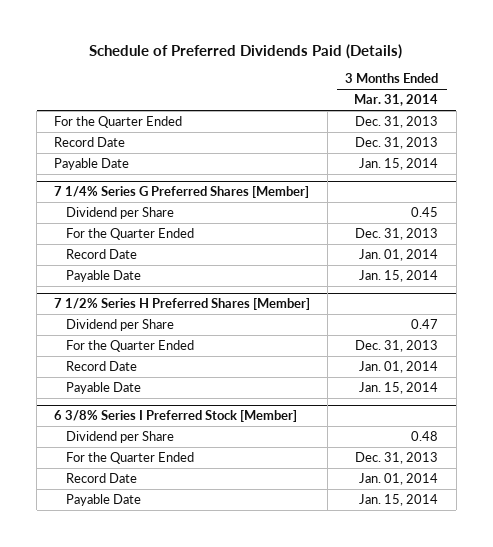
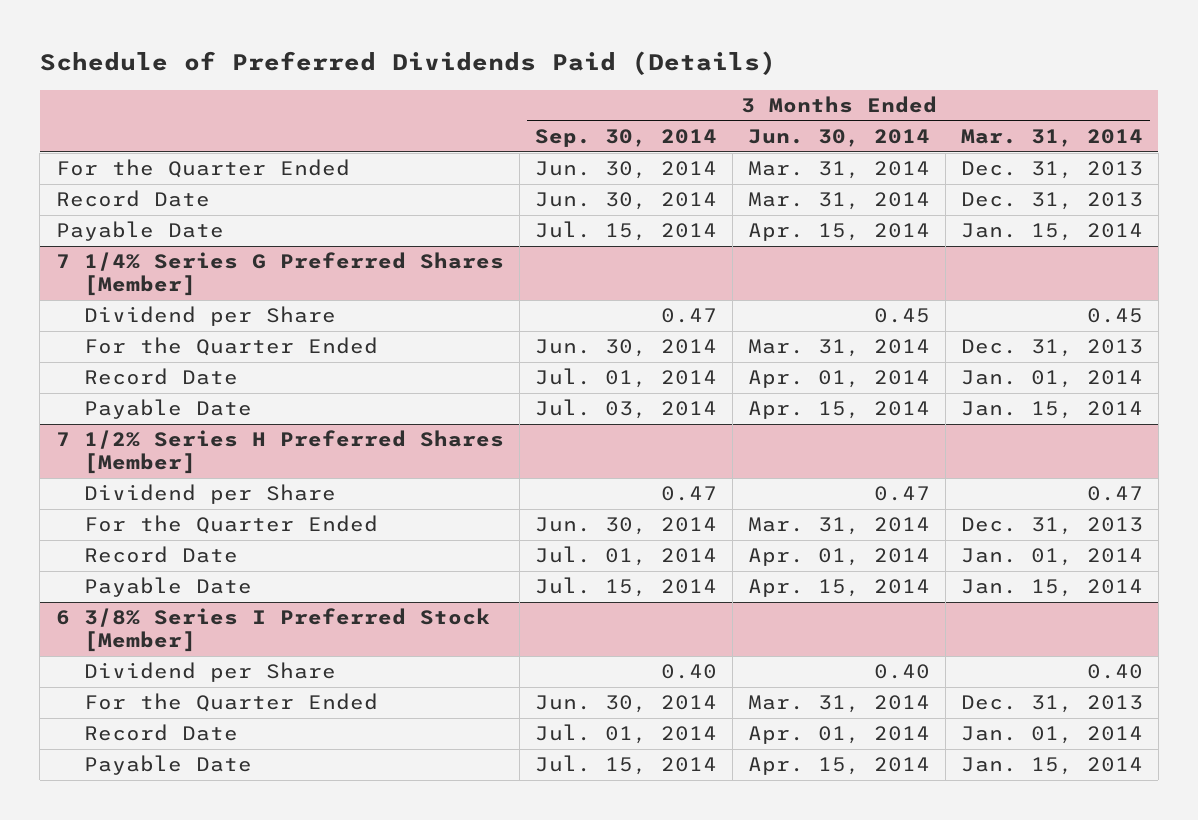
none -> [534,128,717,147] Sep. 30, 2014
none -> [747,128,930,147] Jun. 30, 2014
[411,430,439,441] 0.48 -> [1086,664,1143,680] 0.40

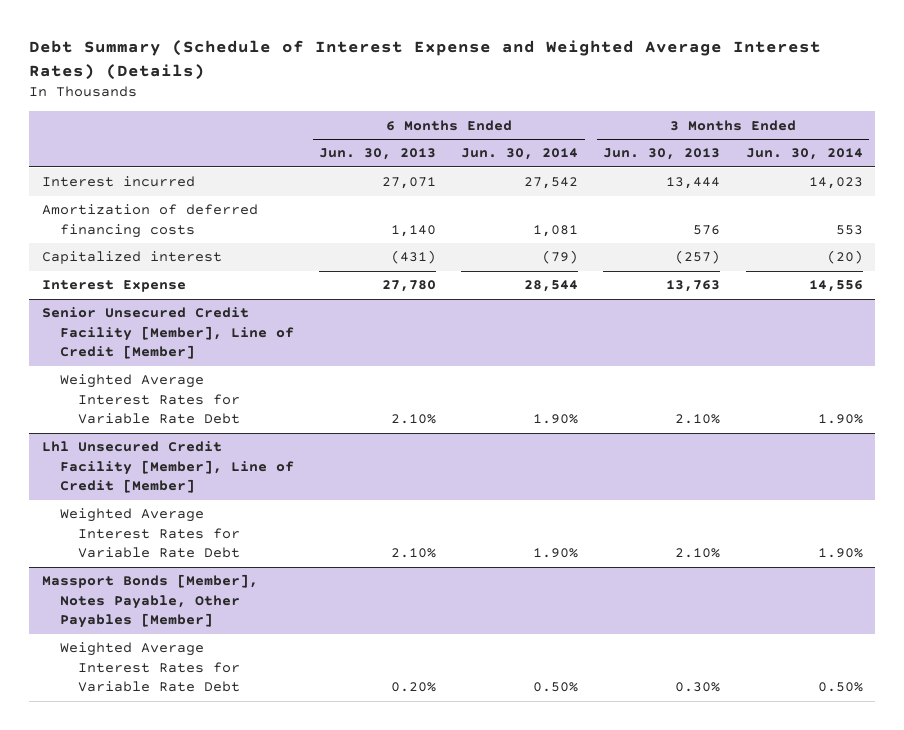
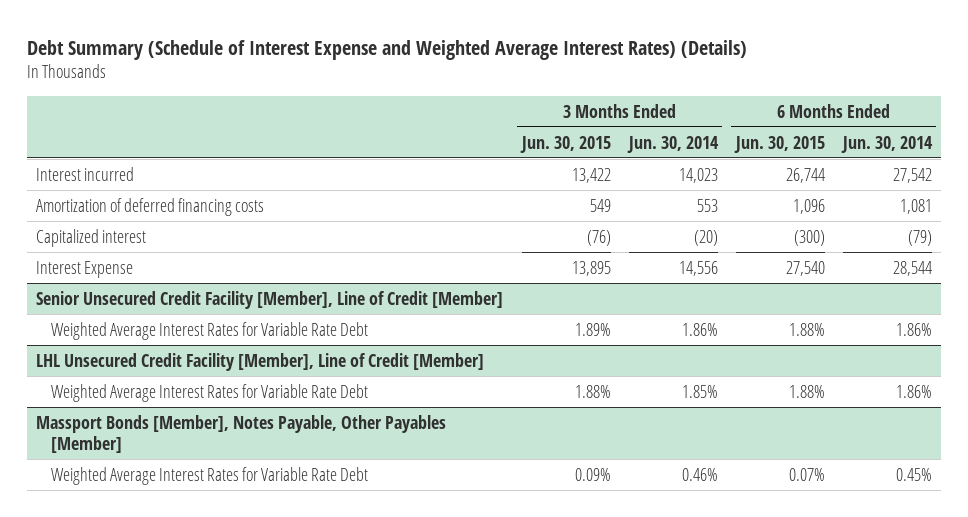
[319,148,437,161] Jun. 30, 2013 -> none
[603,148,721,161] Jun. 30, 2013 -> none
none -> [519,135,611,153] Jun. 30, 2015
none -> [733,135,825,153] Jun. 30, 2015
[533,414,579,425] 1.90% -> [895,322,932,336] 1.86%
[817,414,863,425] 1.90% -> [681,322,718,336] 1.86%
[41,441,294,494] Lhl Unsecured Credit Facility [Member], Line of Credit [Member] -> [36,352,485,371] LHL Unsecured Credit Facility [Member], Line of Credit [Member]
[533,548,579,559] 1.90% -> [895,384,932,398] 1.86%
[817,548,863,559] 1.90% -> [681,384,718,398] 1.85%
[533,682,579,693] 0.50% -> [895,467,932,481] 0.45%
[817,682,863,693] 0.50% -> [681,467,718,481] 0.46%

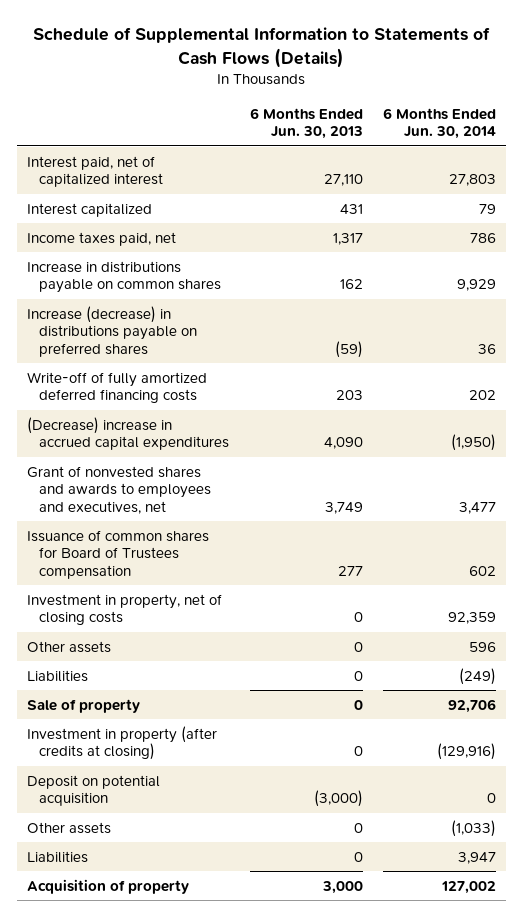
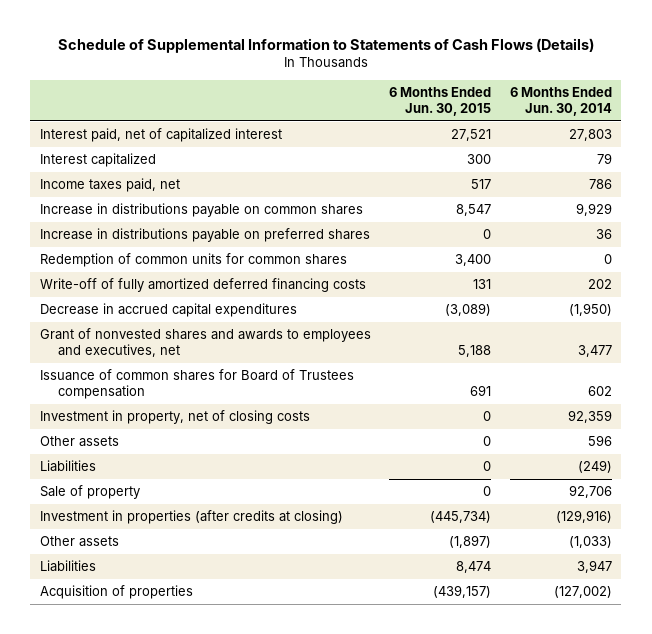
[249,107,363,140] 6 Months Ended Jun. 30, 2013 -> none
none -> [389,87,492,116] 6 Months Ended Jun. 30, 2015
[26,305,198,357] Increase (decrease) in distributions payable on preferred shares -> [39,228,370,243] Increase in distributions payable on preferred shares
none -> [39,253,347,268] Redemption of common units for common shares
[26,416,230,451] (Decrease) increase in accrued capital expenditures -> [39,303,297,318] Decrease in accrued capital expenditures
[26,774,160,807] Deposit on potential acquisition -> none
[26,725,217,761] Investment in property (after credits at closing) -> [39,510,343,525] Investment in properties (after credits at closing)
[26,878,189,894] Acquisition of property -> [39,585,193,600] Acquisition of properties
[440,880,496,894] 127,002 -> [554,586,613,599] (127,002)

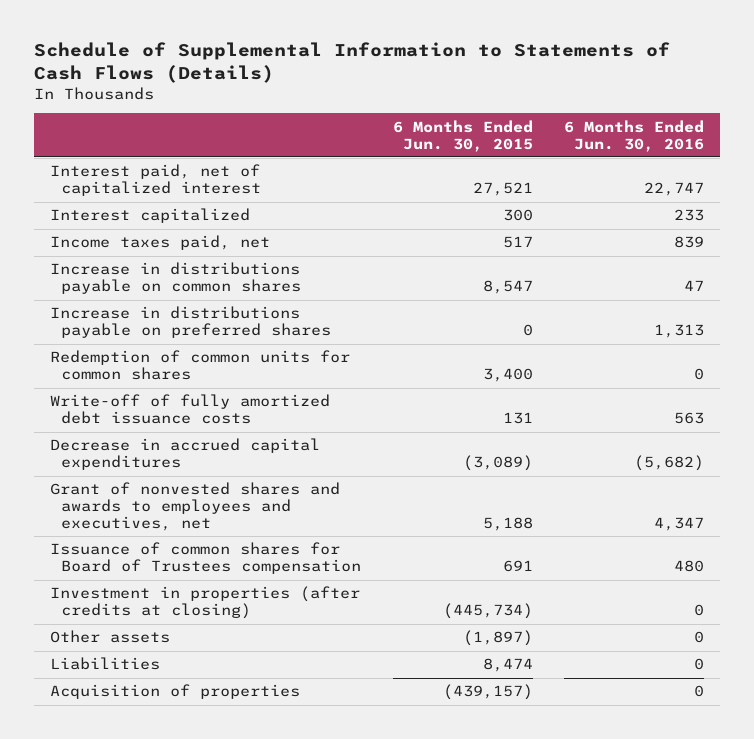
[510,87,613,116] 6 Months Ended Jun. 30, 2014 -> none
none -> [564,119,705,152] 6 Months Ended Jun. 30, 2016
[39,278,366,293] Write-off of fully amortized deferred financing costs -> [49,394,330,425] Write-off of fully amortized debt issuance costs
[39,410,310,425] Investment in property, net of closing costs -> none
[39,436,119,448] Other assets -> none
[39,460,96,473] Liabilities -> none
[39,485,140,500] Sale of property -> none

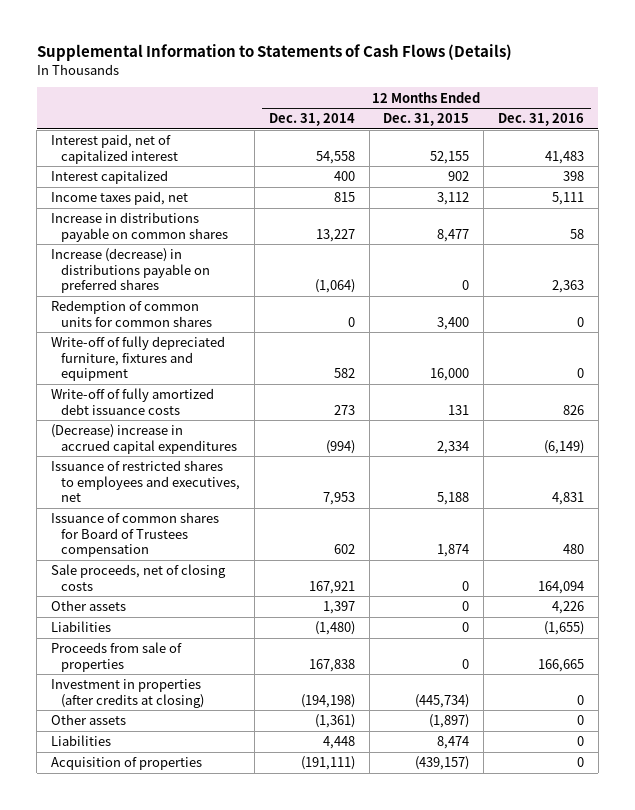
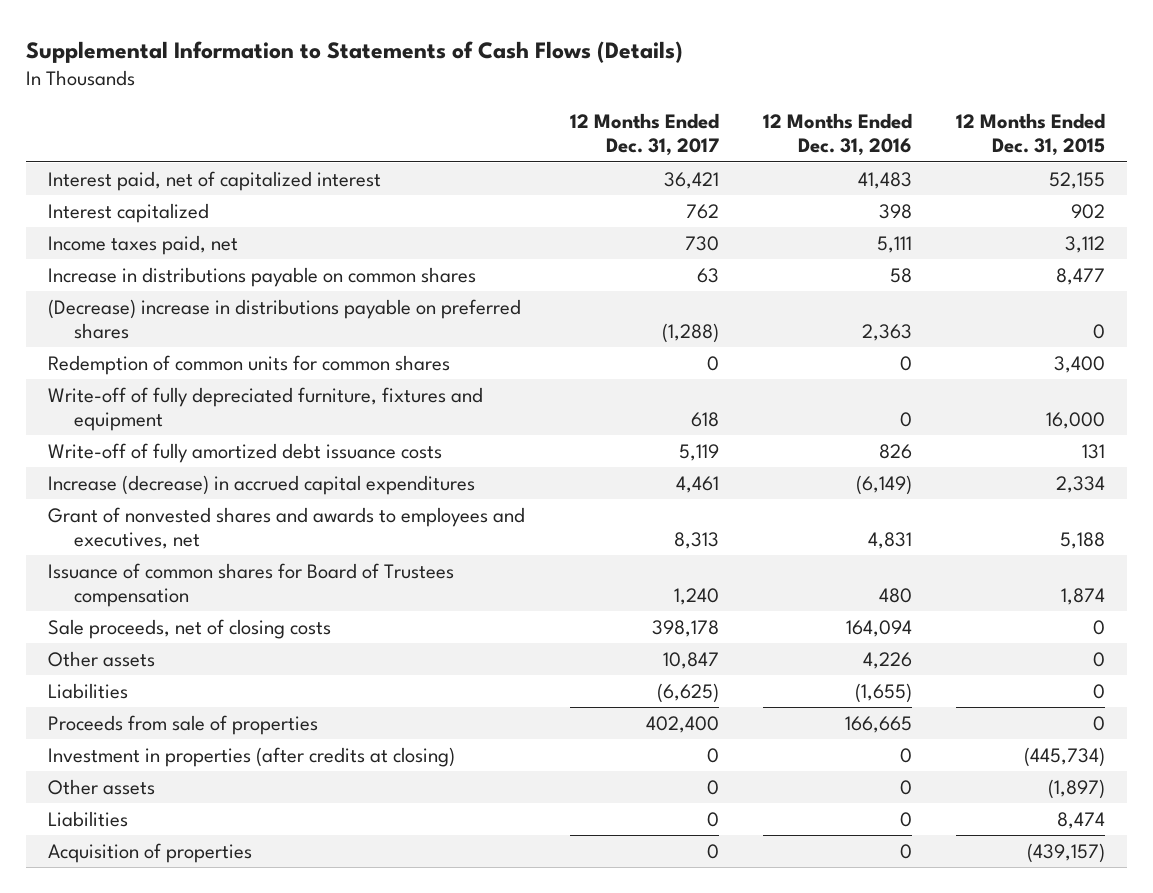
[268,113,355,127] Dec. 31, 2014 -> none
none -> [569,113,719,157] 12 Months Ended Dec. 31, 2017
[51,248,211,294] Increase (decrease) in distributions payable on preferred shares -> [48,298,522,339] (Decrease) increase in distributions payable on preferred shares
[51,424,238,454] (Decrease) increase in accrued capital expenditures -> [48,474,476,495] Increase (decrease) in accrued capital expenditures
[51,460,241,503] Issuance of restricted shares to employees and executives, net -> [48,506,526,549] Grant of nonvested shares and awards to employees and executives, net

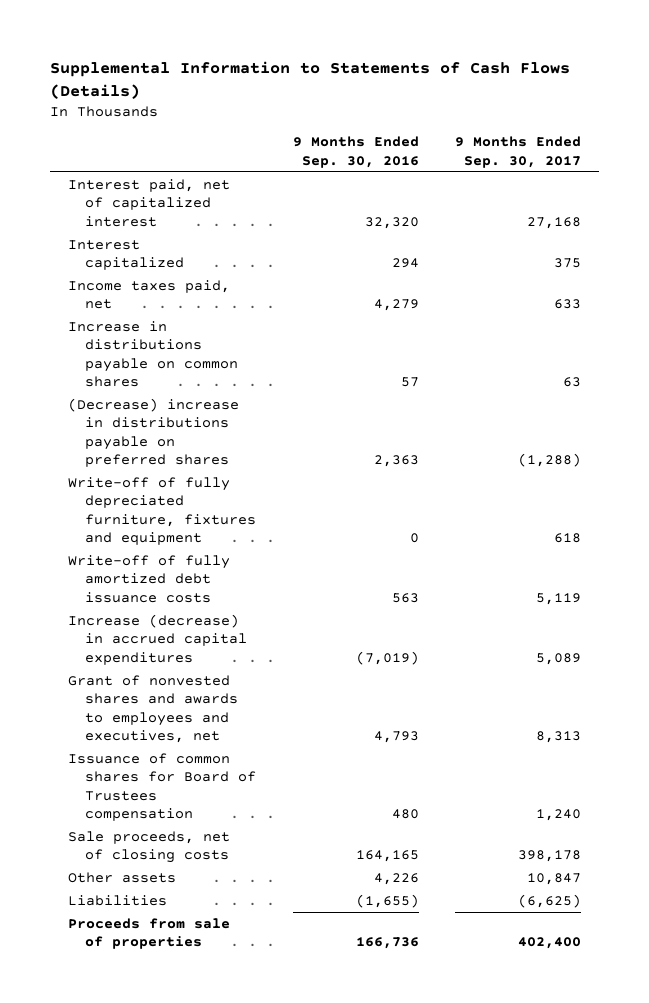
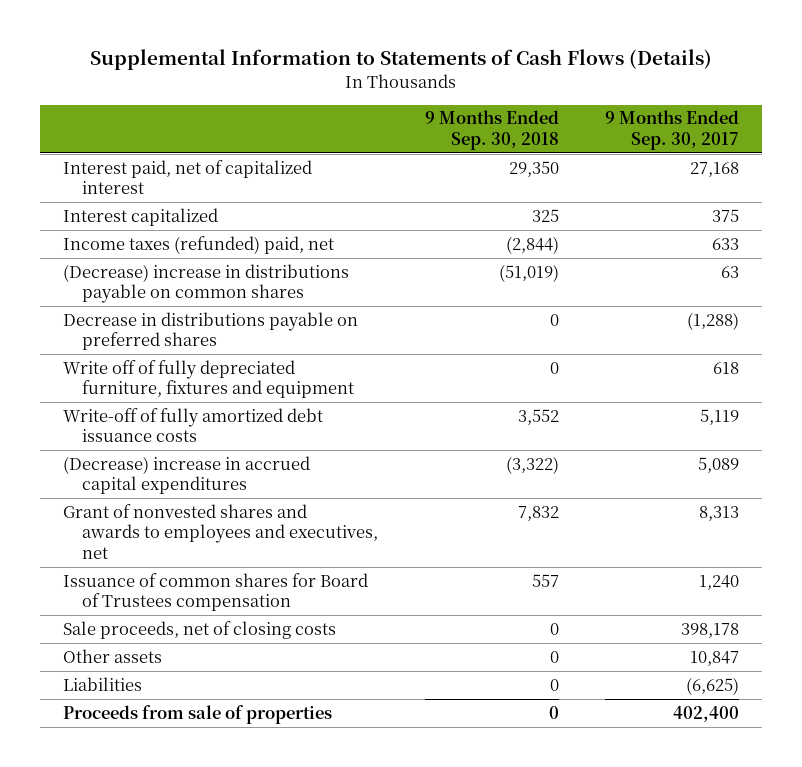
[292,136,419,168] 9 Months Ended Sep. 30, 2016 -> none
none -> [424,110,559,151] 9 Months Ended Sep. 30, 2018
[68,279,231,310] Income taxes paid, net -> [62,235,334,254] Income taxes (refunded) paid, net
[68,320,239,388] Increase in distributions payable on common shares -> [62,263,349,304] (Decrease) increase in distributions payable on common shares
[68,397,240,468] (Decrease) increase in distributions payable on preferred shares -> [62,311,358,351] Decrease in distributions payable on preferred shares
[68,476,257,546] Write-off of fully depreciated furniture, fixtures and equipment -> [62,359,355,399] Write off of fully depreciated furniture, fixtures and equipment
[68,613,248,665] Increase (decrease) in accrued capital expenditures -> [62,455,310,495] (Decrease) increase in accrued capital expenditures

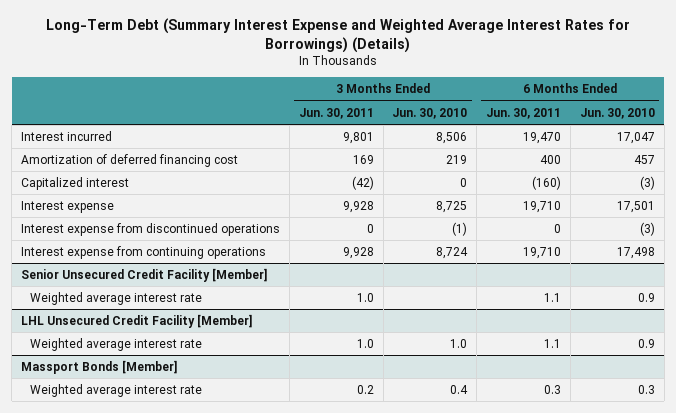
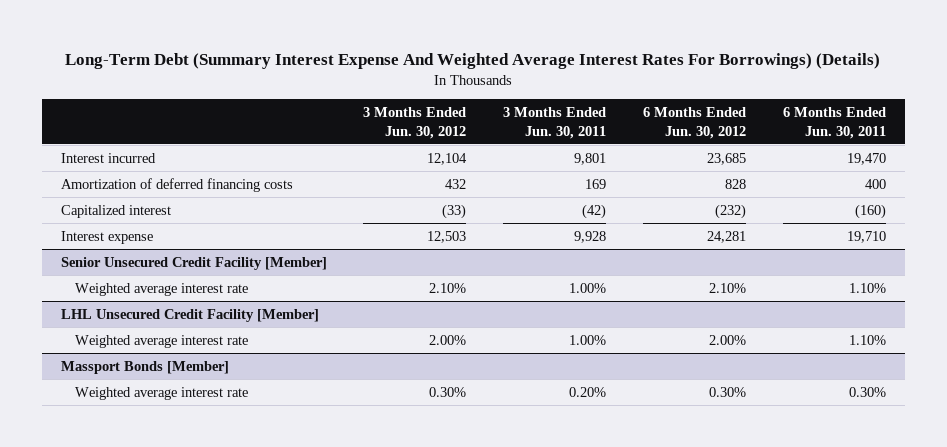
[45,18,630,54] Long-Term Debt (Summary Interest Expense and Weighted Average Interest Rates for Borrowings) (Details) -> [65,52,881,69] Long-Term Debt (Summary Interest Expense And Weighted Average Interest Rates For Borrowings) (Details)
[392,107,468,119] Jun. 30, 2010 -> none
[579,107,655,119] Jun. 30, 2010 -> none
none -> [363,107,467,139] 3 Months Ended Jun. 30, 2012
none -> [643,107,747,139] 6 Months Ended Jun. 30, 2012
[21,153,239,167] Amortization of deferred financing cost -> [60,177,293,192] Amortization of deferred financing costs
[21,222,281,236] Interest expense from discontinued operations -> none
[21,245,267,259] Interest expense from continuing operations -> none
[356,292,374,302] 1.0 -> [569,282,607,293] 1.00%
[544,292,562,302] 1.1 -> [849,282,887,293] 1.10%
[356,338,374,348] 1.0 -> [569,334,607,345] 1.00%
[544,338,562,348] 1.1 -> [849,334,887,345] 1.10%
[356,384,374,394] 0.2 -> [569,386,607,397] 0.20%
[544,384,562,394] 0.3 -> [849,386,887,397] 0.30%

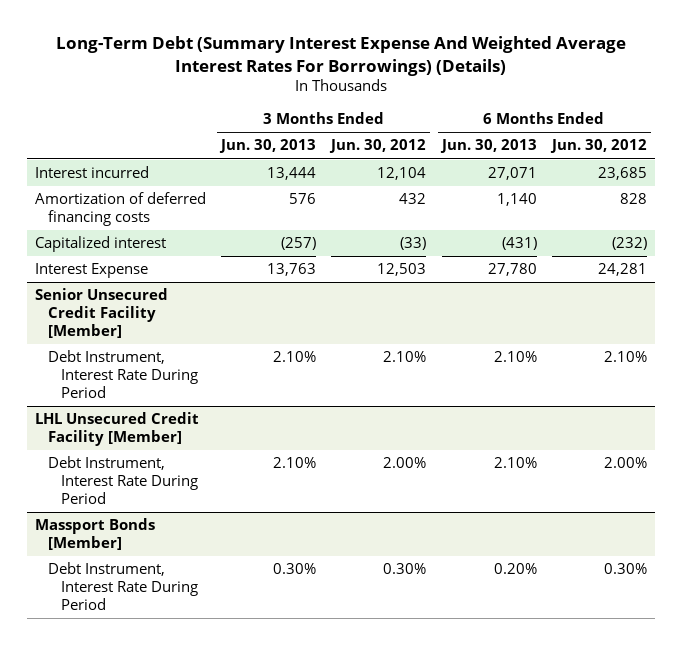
[503,107,607,139] 3 Months Ended Jun. 30, 2011 -> none
[783,107,887,139] 6 Months Ended Jun. 30, 2011 -> none
none -> [219,139,317,154] Jun. 30, 2013
none -> [439,139,537,154] Jun. 30, 2013
[60,230,153,244] Interest expense -> [34,263,148,279] Interest Expense
[75,282,249,296] Weighted average interest rate -> [47,350,199,398] Debt Instrument, Interest Rate During Period
[75,334,249,348] Weighted average interest rate -> none
none -> [47,456,199,504] Debt Instrument, Interest Rate During Period
[75,386,249,400] Weighted average interest rate -> none
none -> [47,562,199,610] Debt Instrument, Interest Rate During Period

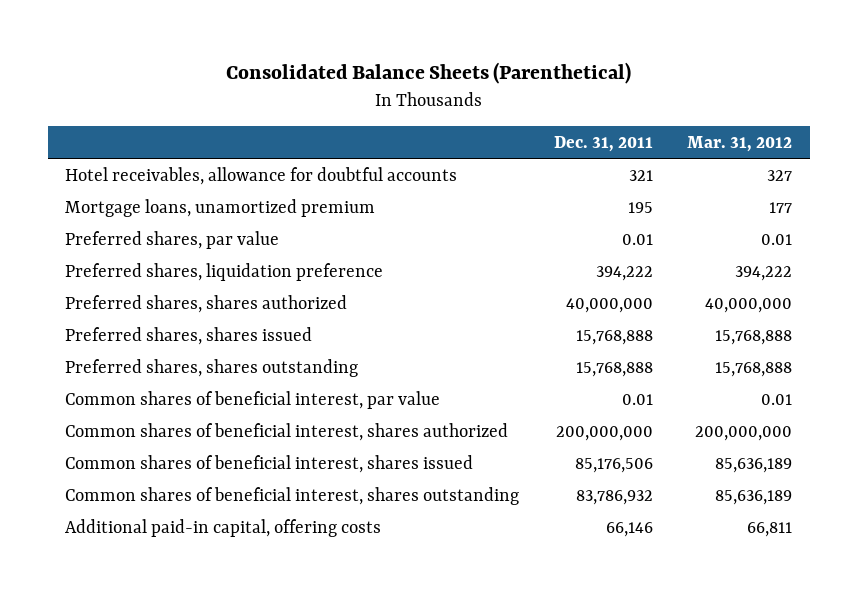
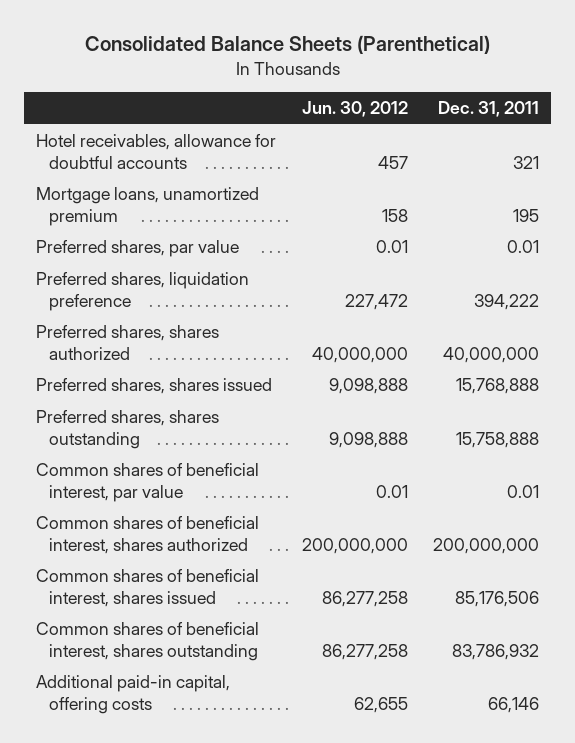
[687,135,793,152] Mar. 31, 2012 -> none
none -> [301,101,408,118] Jun. 30, 2012
[575,361,653,377] 15,768,888 -> [455,431,539,448] 15,758,888

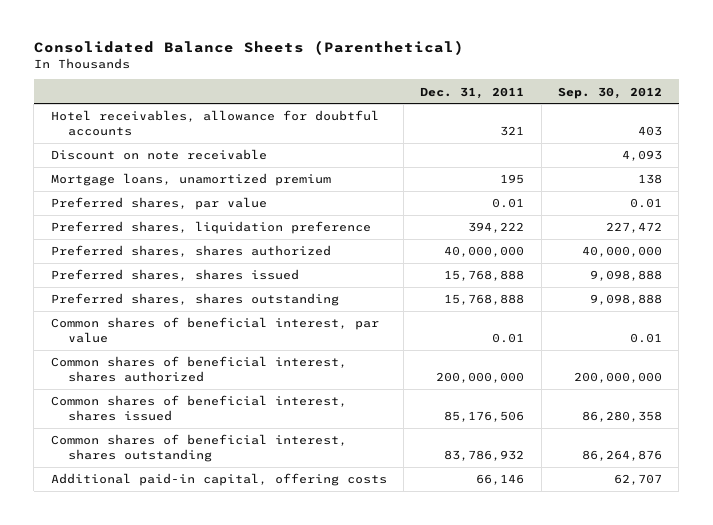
[301,101,408,118] Jun. 30, 2012 -> none
none -> [557,86,662,99] Sep. 30, 2012
none -> [50,149,267,161] Discount on note receivable
[455,431,539,448] 15,758,888 -> [444,294,525,306] 15,768,888

